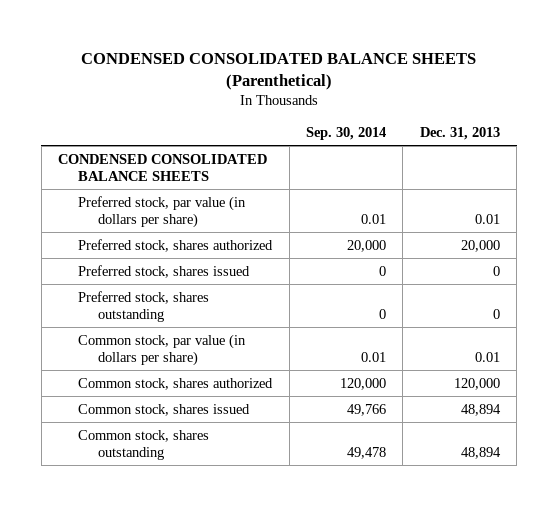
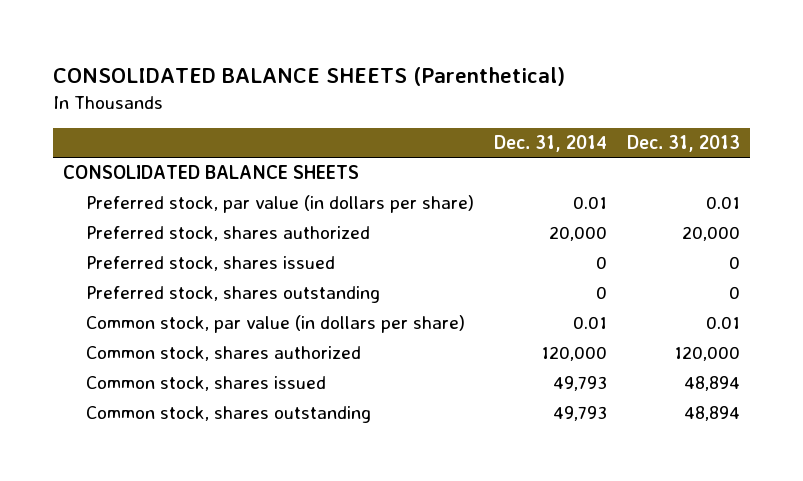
[80,52,476,90] CONDENSED CONSOLIDATED BALANCE SHEETS (Parenthetical) -> [52,66,565,86] CONSOLIDATED BALANCE SHEETS (Parenthetical)
[306,126,387,140] Sep. 30, 2014 -> none
none -> [494,135,608,153] Dec. 31, 2014
[58,153,268,181] CONDENSED CONSOLIDATED BALANCE SHEETS -> [63,165,360,180] CONSOLIDATED BALANCE SHEETS

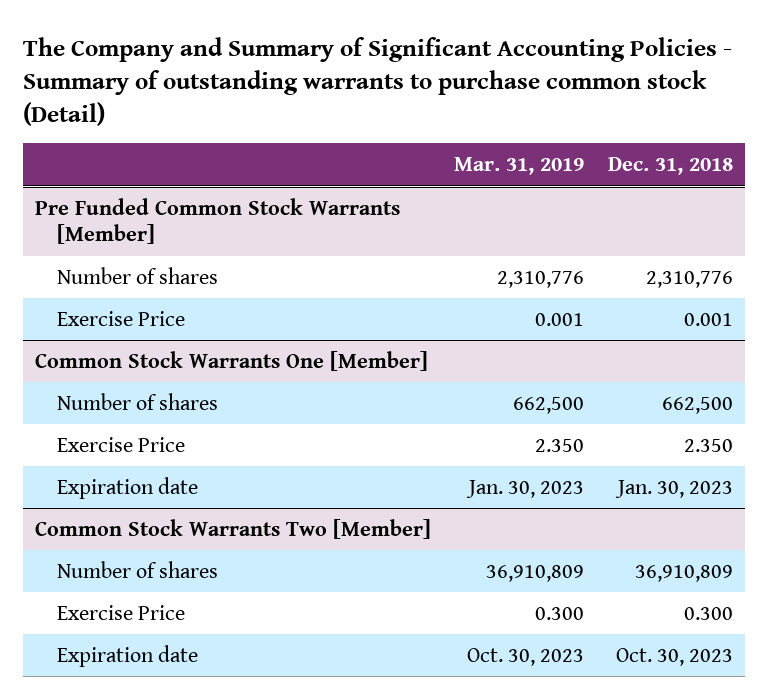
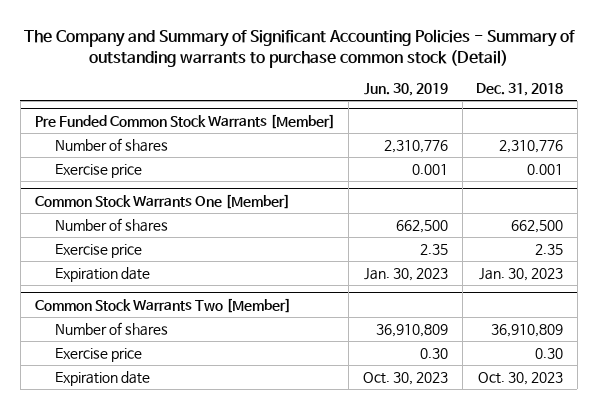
[454,156,585,175] Mar. 31, 2019 -> none
none -> [363,83,448,97] Jun. 30, 2019
[56,310,185,326] Exercise Price -> [54,163,142,178] Exercise price
[56,436,185,452] Exercise Price -> [54,243,142,258] Exercise price
[684,438,734,452] 2.350 -> [535,243,564,255] 2.35
[56,604,185,620] Exercise Price -> [54,347,142,362] Exercise price
[684,606,734,620] 0.300 -> [535,347,564,359] 0.30

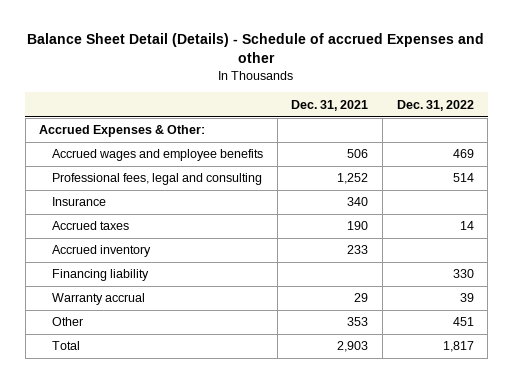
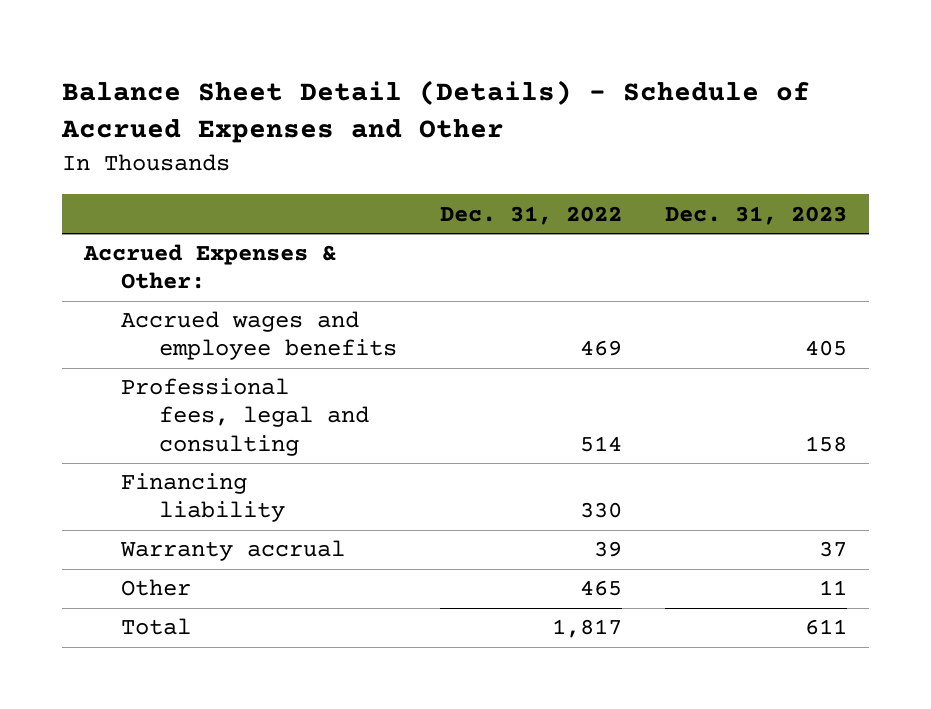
[27,33,485,64] Balance Sheet Detail (Details) - Schedule of accrued Expenses and other -> [61,79,811,144] Balance Sheet Detail (Details) - Schedule of Accrued Expenses and Other
[291,99,369,111] Dec. 31, 2021 -> none
none -> [665,205,848,225] Dec. 31, 2023
[52,197,107,207] Insurance -> none
[52,221,130,231] Accrued taxes -> none
[52,245,152,258] Accrued inventory -> none
[452,317,474,327] 451 -> [580,580,623,597] 465

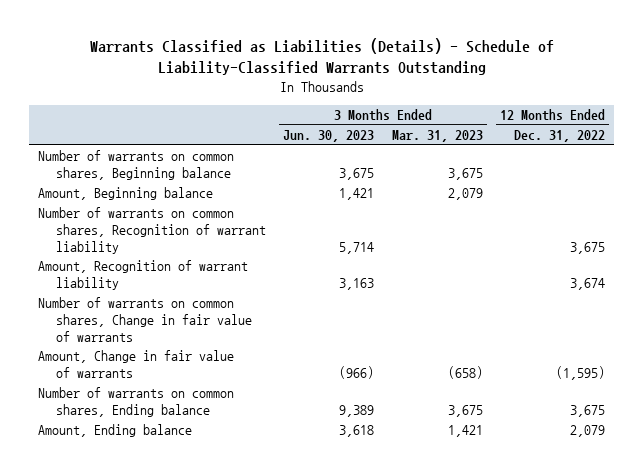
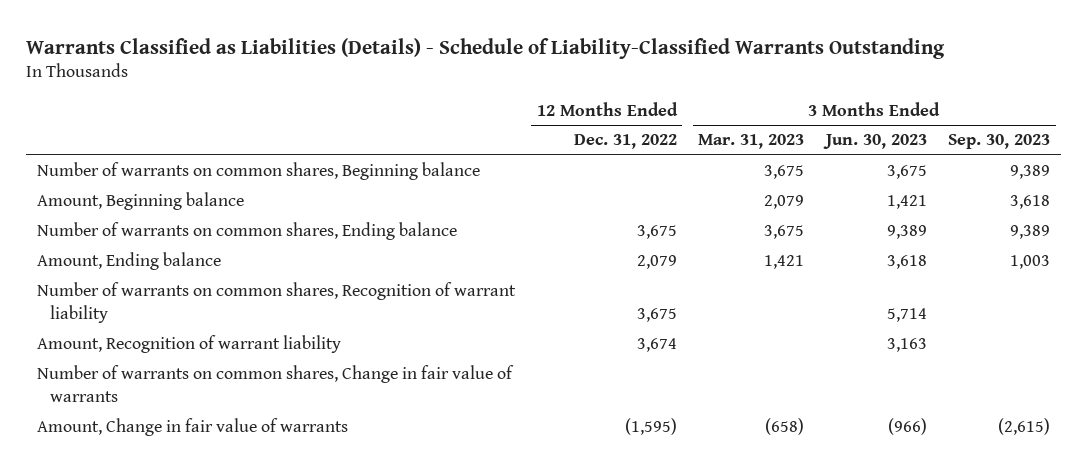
none -> [948,134,1051,150] Sep. 30, 2023
[38,387,235,418] Number of warrants on common shares, Ending balance -> [36,222,457,241] Number of warrants on common shares, Ending balance
[38,424,193,438] Amount, Ending balance -> [36,252,221,271] Amount, Ending balance

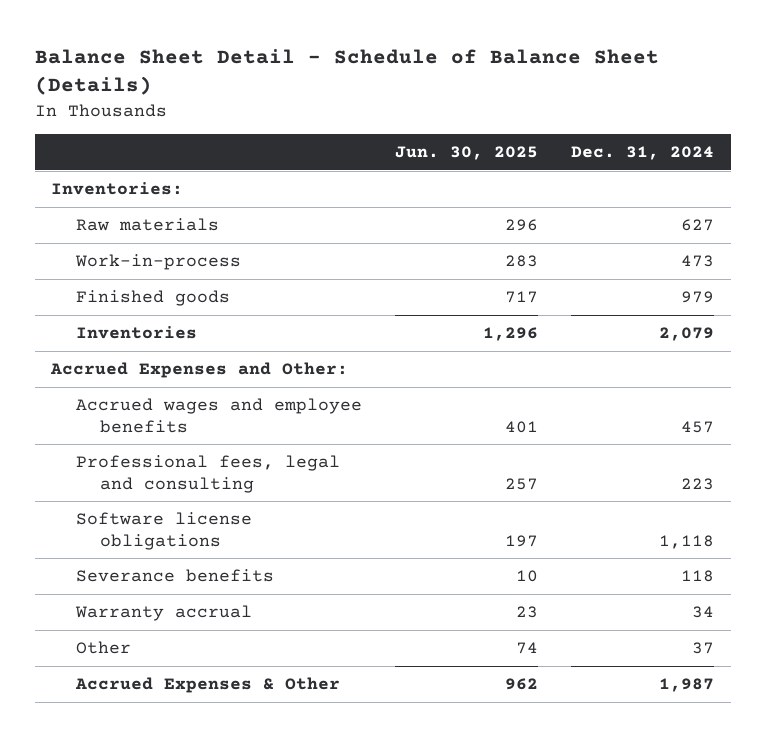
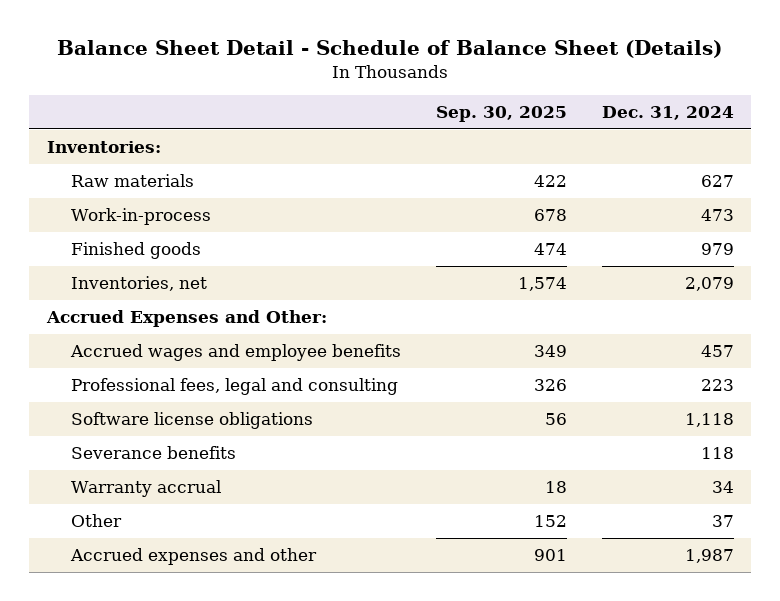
[394,146,538,161] Jun. 30, 2025 -> none
none -> [436,105,568,122] Sep. 30, 2025
[75,326,197,340] Inventories -> [71,276,208,292] Inventories, net
[74,677,340,694] Accrued Expenses & Other -> [70,548,318,566] Accrued expenses and other

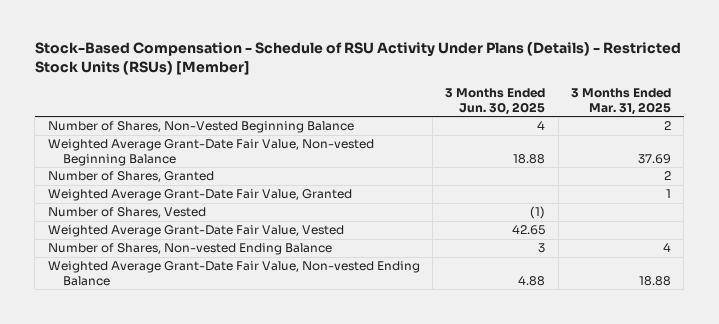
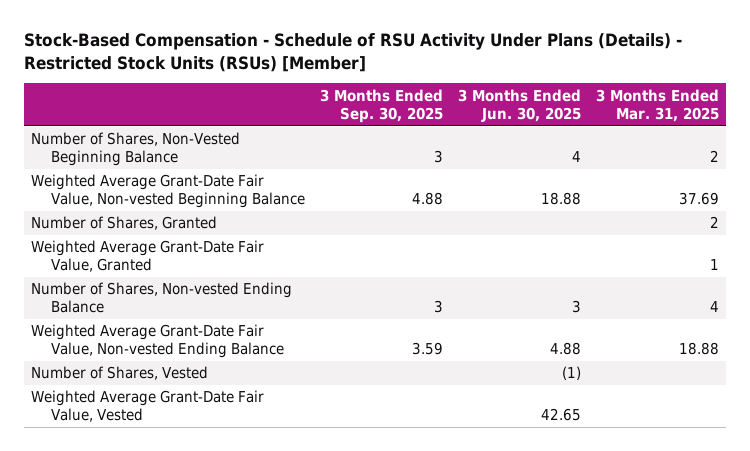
none -> [319,88,443,123] 3 Months Ended Sep. 30, 2025
[47,207,206,219] Number of Shares, Vested -> [31,366,209,381] Number of Shares, Vested
[47,225,344,238] Weighted Average Grant-Date Fair Value, Vested -> [31,390,265,423] Weighted Average Grant-Date Fair Value, Vested

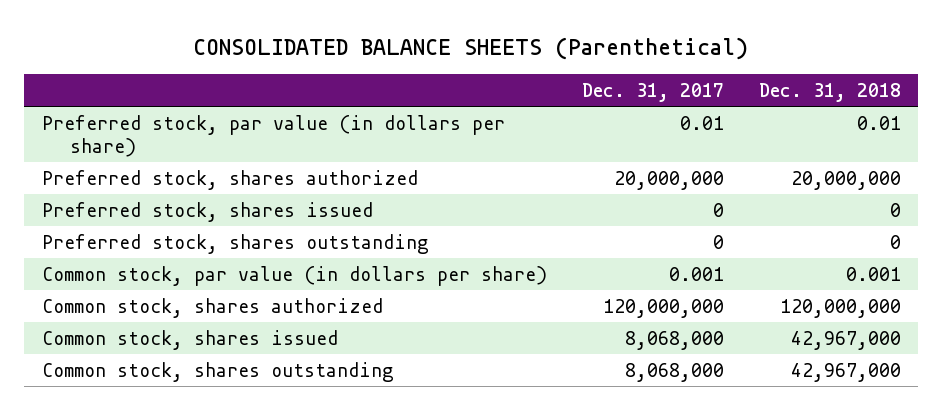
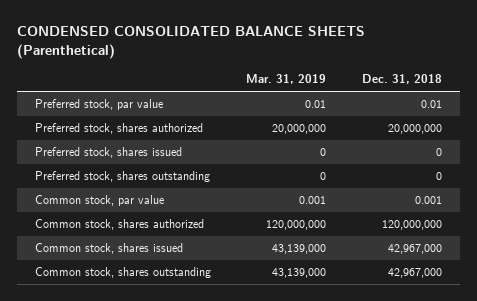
[193,36,749,60] CONSOLIDATED BALANCE SHEETS (Parenthetical) -> [17,26,366,59] CONDENSED CONSOLIDATED BALANCE SHEETS (Parenthetical)
[581,83,724,103] Dec. 31, 2017 -> none
none -> [246,74,327,85] Mar. 31, 2019
[41,114,505,157] Preferred stock, par value (in dollars per share) -> [34,99,163,111] Preferred stock, par value
[41,265,547,286] Common stock, par value (in dollars per share) -> [34,195,164,207] Common stock, par value

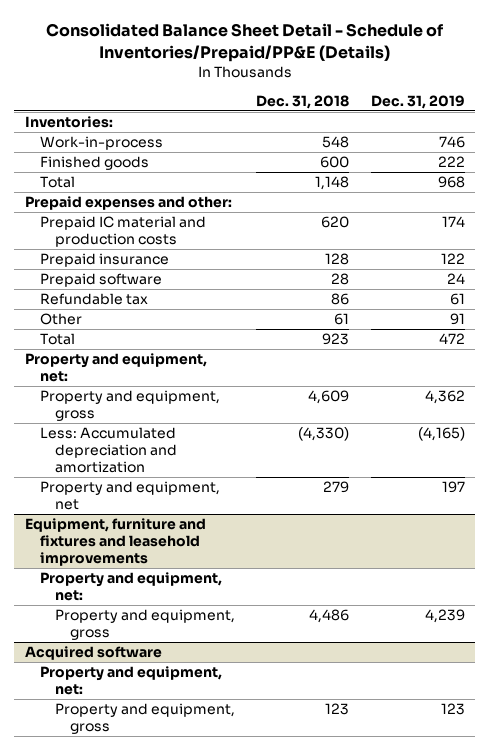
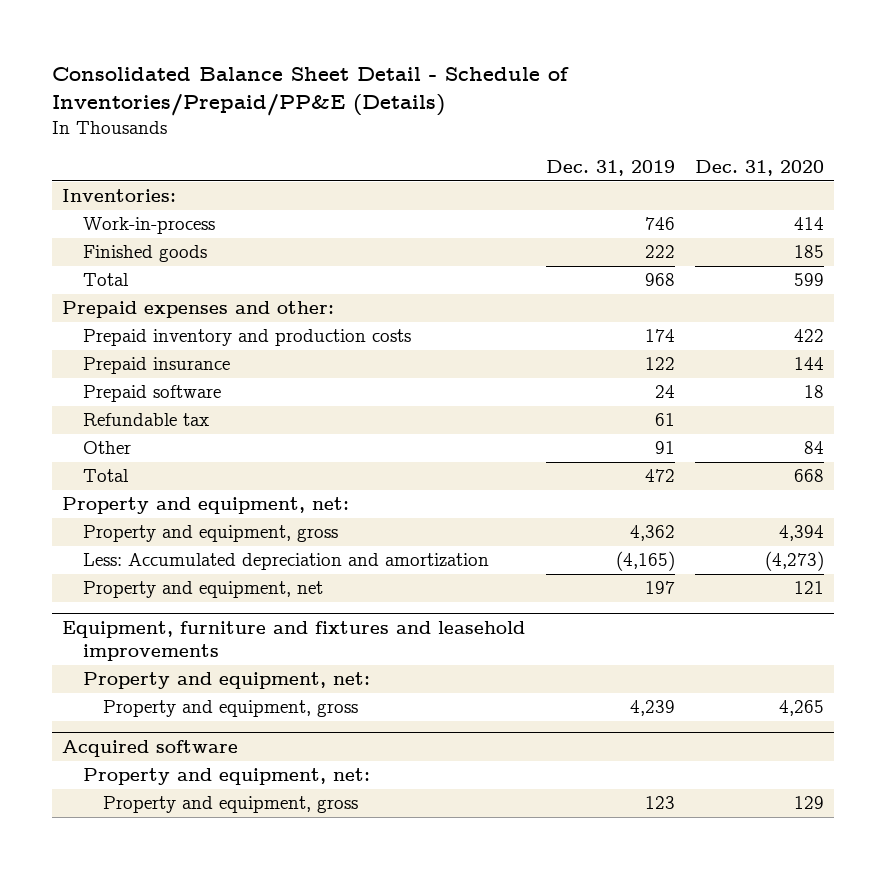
[256,94,350,109] Dec. 31, 2018 -> none
none -> [695,160,825,177] Dec. 31, 2020
[39,216,206,248] Prepaid IC material and production costs -> [82,329,411,347] Prepaid inventory and production costs

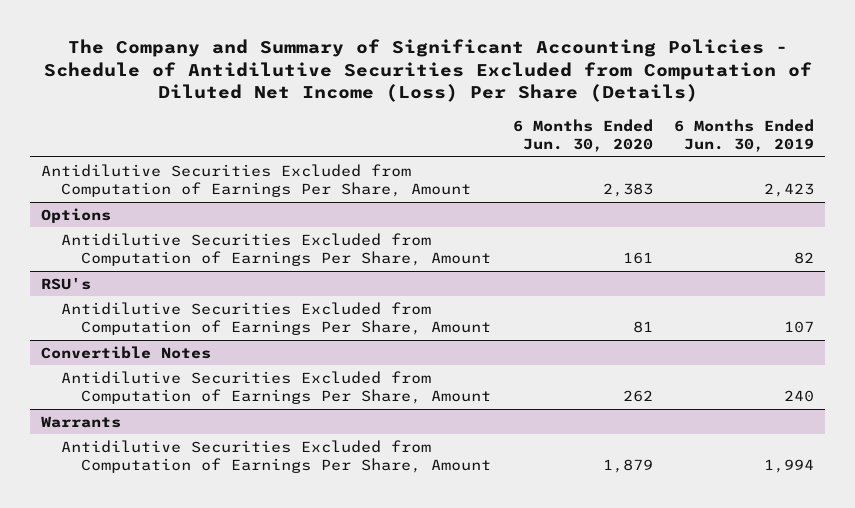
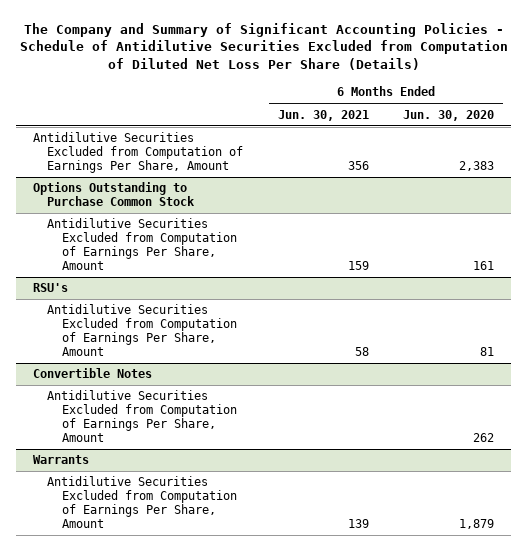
[43,39,812,103] The Company and Summary of Significant Accounting Policies - Schedule of Antidilutive Securities Excluded from Computation of Diluted Net Income (Loss) Per Share (Details) -> [19,22,508,71] The Company and Summary of Significant Accounting Policies - Schedule of Antidilutive Securities Excluded from Computation of Diluted Net Loss Per Share (Details)
[674,118,815,153] 6 Months Ended Jun. 30, 2019 -> none
none -> [277,109,369,121] Jun. 30, 2021
[41,207,112,223] Options -> [32,182,196,207] Options Outstanding to Purchase Common Stock

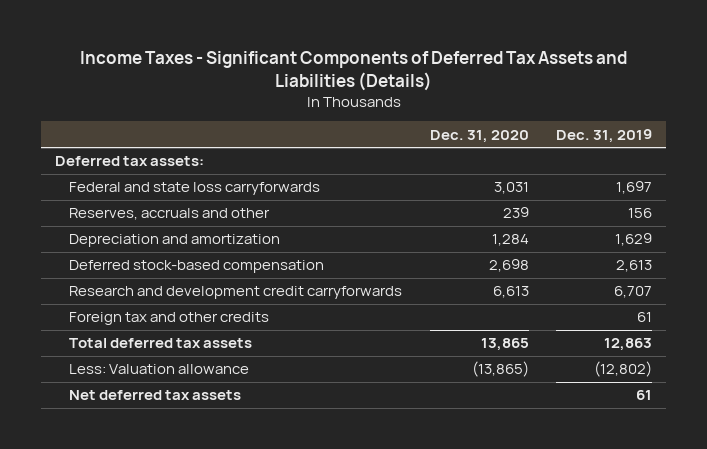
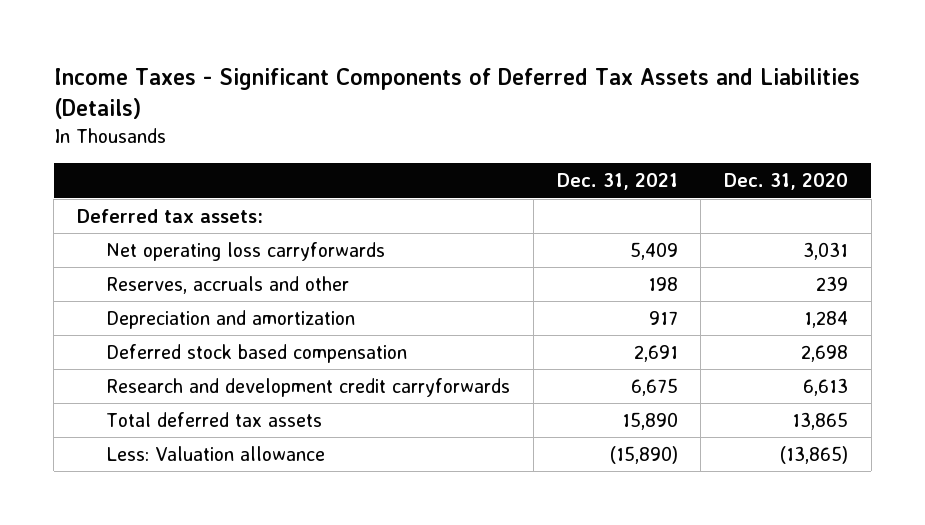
[556,128,653,143] Dec. 31, 2019 -> none
none -> [556,173,678,191] Dec. 31, 2021
[69,182,321,196] Federal and state loss carryforwards -> [106,242,386,262] Net operating loss carryforwards
[69,260,325,274] Deferred stock-based compensation -> [106,344,408,364] Deferred stock based compensation
[69,312,270,326] Foreign tax and other credits -> none
[69,390,242,401] Net deferred tax assets -> none

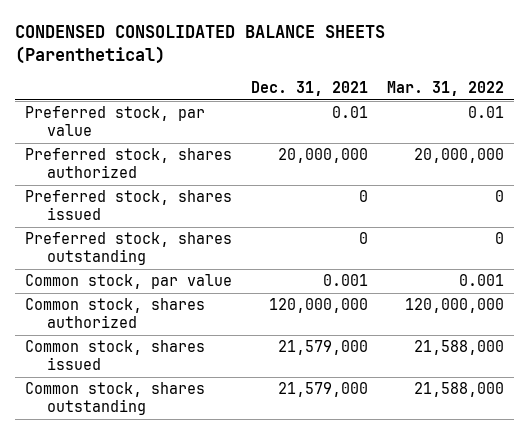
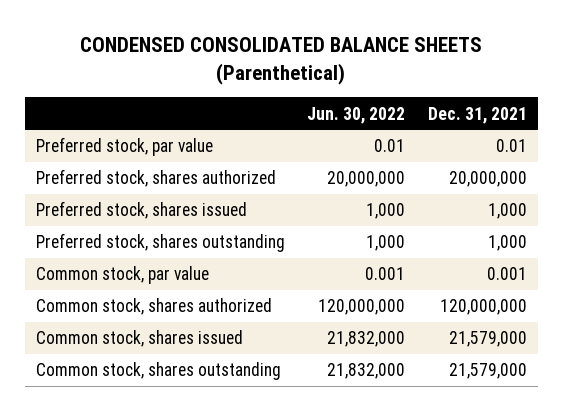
[387,81,505,97] Mar. 31, 2022 -> none
none -> [307,106,406,124] Jun. 30, 2022
[358,190,368,203] 0 -> [487,203,527,220] 1,000
[358,232,368,245] 0 -> [487,235,527,252] 1,000

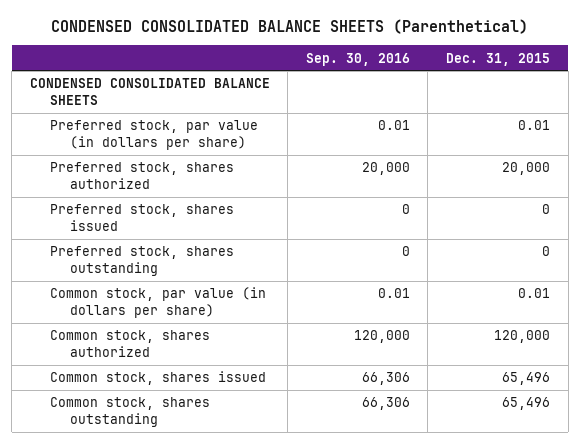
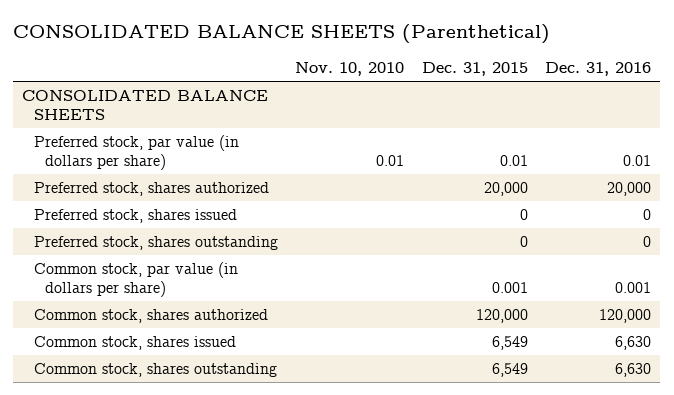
[50,19,528,35] CONDENSED CONSOLIDATED BALANCE SHEETS (Parenthetical) -> [13,24,551,45] CONSOLIDATED BALANCE SHEETS (Parenthetical)
[305,52,410,66] Sep. 30, 2016 -> none
none -> [295,62,405,77] Nov. 10, 2010
none -> [545,62,652,77] Dec. 31, 2016
[29,78,270,105] CONDENSED CONSOLIDATED BALANCE SHEETS -> [22,90,269,121] CONSOLIDATED BALANCE SHEETS
[518,288,551,299] 0.01 -> [491,282,528,294] 0.001
[502,372,551,386] 65,496 -> [491,336,528,351] 6,549
[502,397,551,411] 65,496 -> [491,363,528,378] 6,549

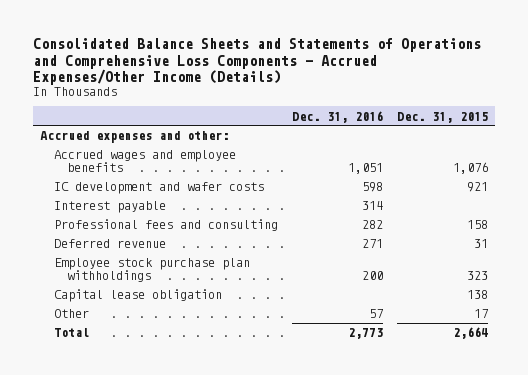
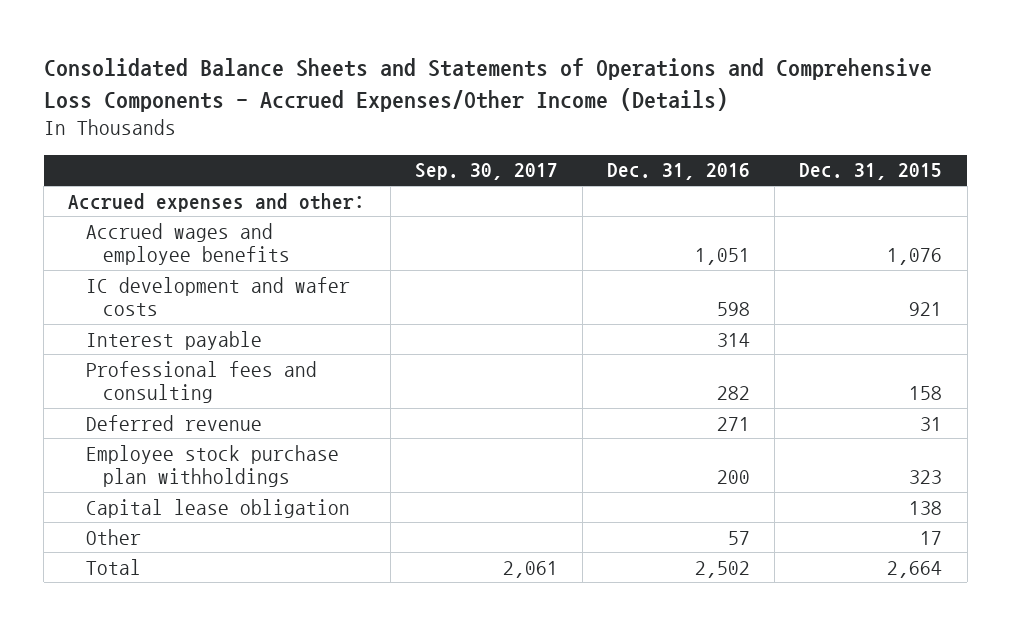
none -> [414,163,558,181] Sep. 30, 2017
[347,328,383,340] 2,773 -> [695,560,751,578] 2,502

